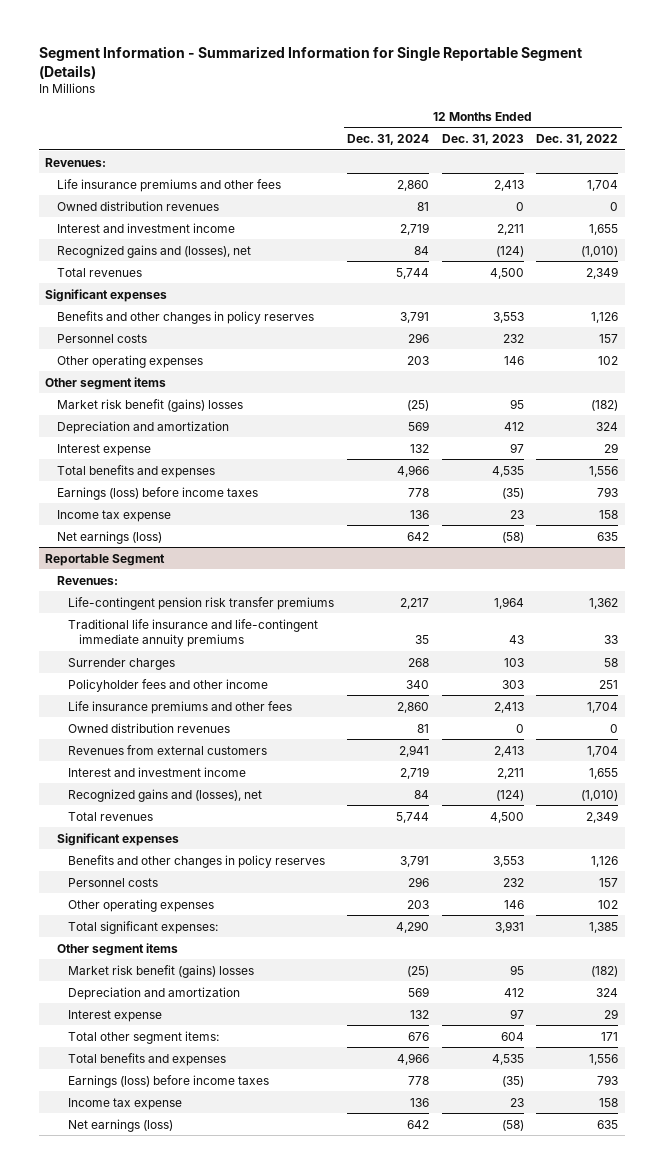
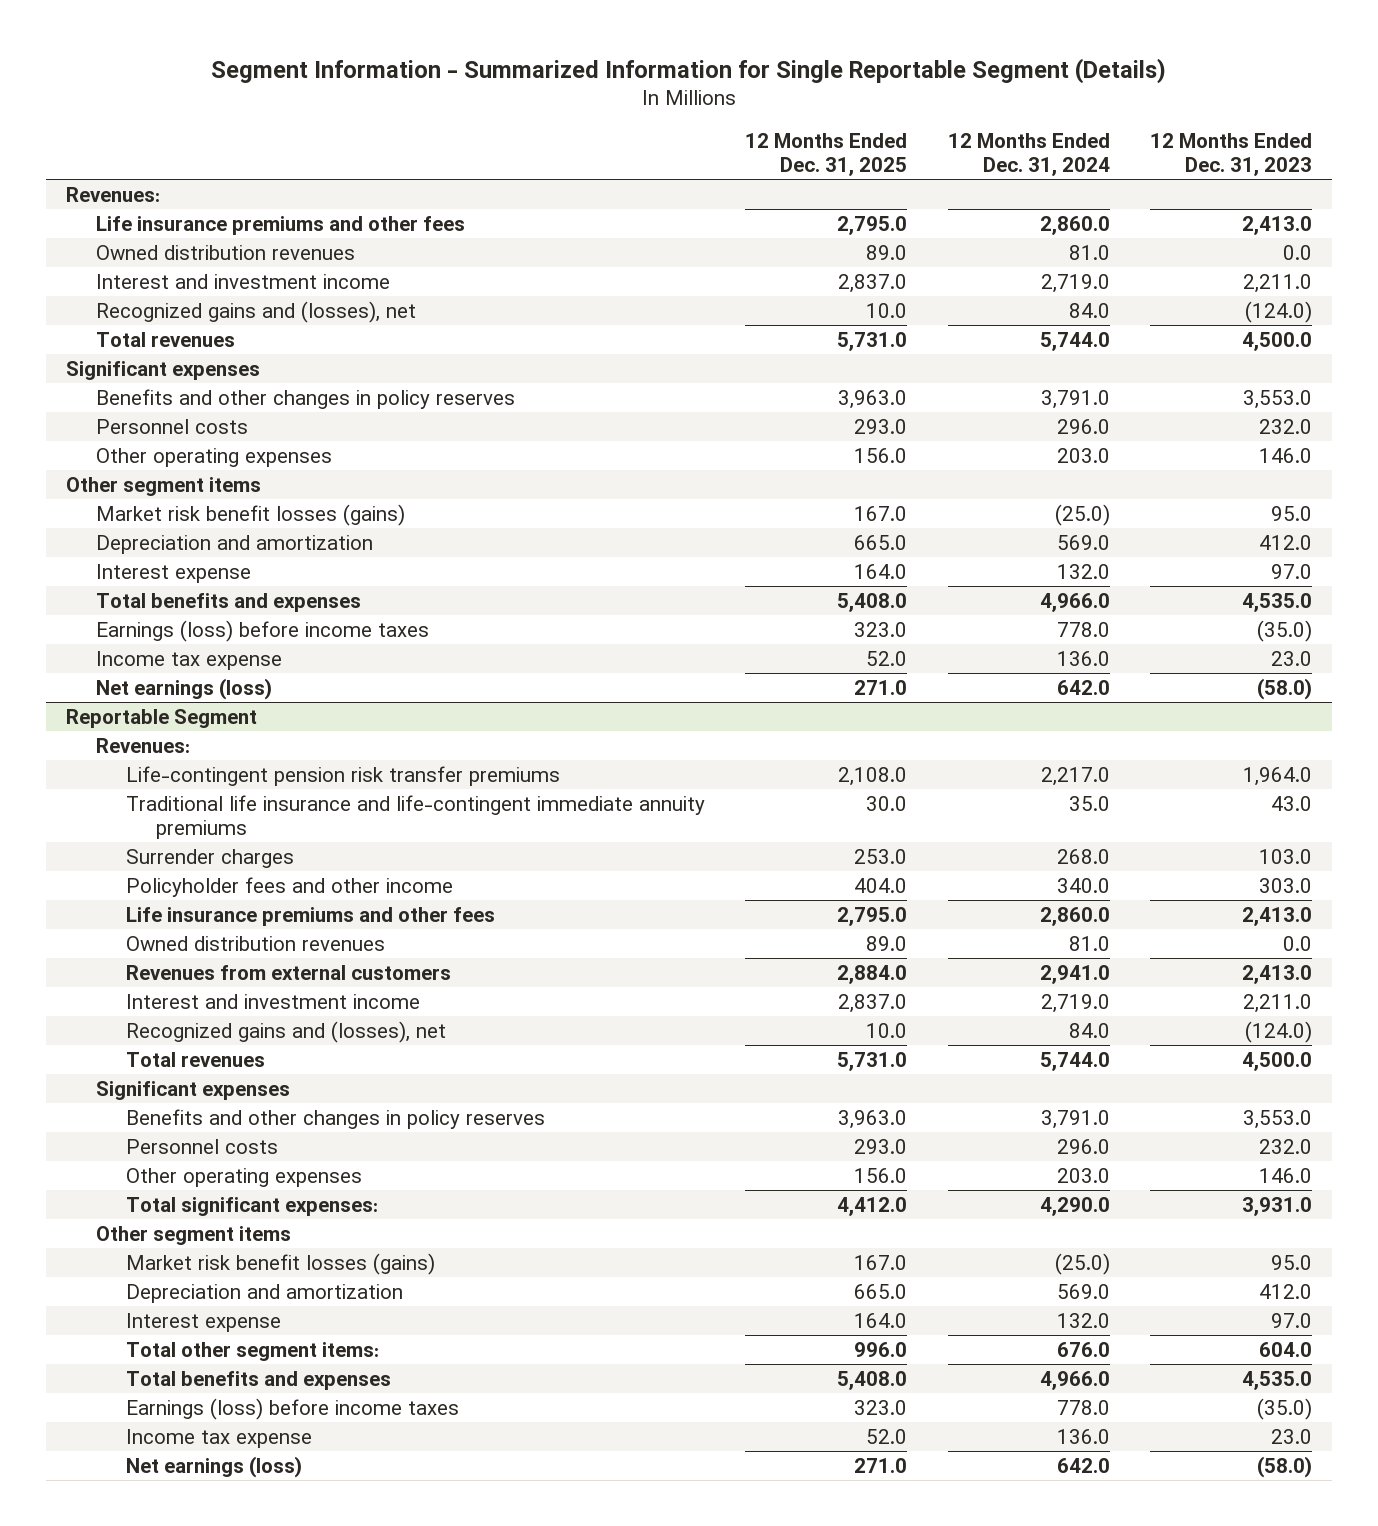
[536,133,619,145] Dec. 31, 2022 -> none
none -> [745,132,908,177] 12 Months Ended Dec. 31, 2025
[396,179,429,191] 2,860 -> [1039,215,1110,235] 2,860.0
[493,179,524,191] 2,413 -> [1241,215,1312,235] 2,413.0
[416,201,429,211] 81 -> [1068,244,1110,260] 81.0
[515,201,524,211] 0 -> [1282,244,1312,260] 0.0
[399,222,429,235] 2,719 -> [1040,273,1110,293] 2,719.0
[496,223,524,235] 2,211 -> [1242,273,1312,293] 2,211.0
[413,245,429,255] 84 -> [1068,302,1110,318] 84.0
[495,245,524,257] (124) -> [1244,300,1312,323] (124.0)
[395,267,429,279] 5,744 -> [1039,331,1110,351] 5,744.0
[489,267,524,279] 4,500 -> [1241,331,1312,351] 4,500.0
[399,310,429,323] 3,791 -> [1040,389,1110,409] 3,791.0
[492,311,524,323] 3,553 -> [1242,389,1312,409] 3,553.0
[407,332,429,343] 296 -> [1056,418,1110,434] 296.0
[502,333,524,343] 232 -> [1258,418,1312,434] 232.0
[406,355,429,365] 203 -> [1056,447,1110,463] 203.0
[503,355,524,365] 146 -> [1258,447,1312,463] 146.0
[56,398,243,412] Market risk benefit (gains) losses -> [96,503,406,526] Market risk benefit losses (gains)
[406,399,429,411] (25) -> [1054,503,1110,526] (25.0)
[509,398,524,409] 95 -> [1270,505,1312,521] 95.0
[407,420,429,431] 569 -> [1056,534,1110,550] 569.0
[503,421,524,431] 412 -> [1258,534,1312,550] 412.0
[409,443,429,453] 132 -> [1056,563,1110,579] 132.0
[509,442,524,453] 97 -> [1270,563,1312,579] 97.0
[396,464,429,477] 4,966 -> [1039,592,1110,612] 4,966.0
[491,465,524,477] 4,535 -> [1241,592,1312,612] 4,535.0
[407,487,429,497] 778 -> [1056,621,1110,637] 778.0
[501,487,524,499] (35) -> [1256,619,1312,642] (35.0)
[409,509,429,519] 136 -> [1056,650,1110,666] 136.0
[509,509,524,519] 23 -> [1270,650,1312,666] 23.0
[406,531,429,541] 642 -> [1056,679,1110,695] 642.0
[501,531,524,543] (58) -> [1256,677,1312,700] (58.0)
[399,597,429,609] 2,217 -> [1040,766,1110,786] 2,217.0
[493,596,524,609] 1,964 -> [1242,766,1312,786] 1,964.0
[414,635,429,645] 35 -> [1068,795,1110,811] 35.0
[508,635,524,645] 43 -> [1270,795,1312,811] 43.0
[407,657,429,667] 268 -> [1056,848,1110,864] 268.0
[503,657,524,667] 103 -> [1258,848,1312,864] 103.0
[405,679,429,689] 340 -> [1056,877,1110,893] 340.0
[501,679,524,689] 303 -> [1258,877,1312,893] 303.0
[396,701,429,713] 2,860 -> [1039,906,1110,926] 2,860.0
[493,701,524,713] 2,413 -> [1241,906,1312,926] 2,413.0
[416,723,429,733] 81 -> [1068,935,1110,951] 81.0
[515,723,524,733] 0 -> [1282,935,1312,951] 0.0
[398,744,429,757] 2,941 -> [1039,964,1110,984] 2,941.0
[493,745,524,757] 2,413 -> [1241,964,1312,984] 2,413.0
[399,766,429,779] 2,719 -> [1040,993,1110,1013] 2,719.0
[496,767,524,779] 2,211 -> [1242,993,1312,1013] 2,211.0
[413,789,429,799] 84 -> [1068,1022,1110,1038] 84.0
[495,789,524,801] (124) -> [1244,1020,1312,1043] (124.0)
[395,811,429,823] 5,744 -> [1039,1051,1110,1071] 5,744.0
[489,811,524,823] 4,500 -> [1241,1051,1312,1071] 4,500.0
[399,854,429,867] 3,791 -> [1040,1109,1110,1129] 3,791.0
[492,855,524,867] 3,553 -> [1242,1109,1312,1129] 3,553.0
[407,876,429,887] 296 -> [1056,1138,1110,1154] 296.0
[502,877,524,887] 232 -> [1258,1138,1312,1154] 232.0
[406,899,429,909] 203 -> [1056,1167,1110,1183] 203.0
[503,899,524,909] 146 -> [1258,1167,1312,1183] 146.0
[395,920,429,933] 4,290 -> [1039,1196,1110,1216] 4,290.0
[494,920,524,933] 3,931 -> [1241,1196,1312,1216] 3,931.0
[68,964,255,978] Market risk benefit (gains) losses -> [126,1252,436,1275] Market risk benefit losses (gains)
[406,965,429,977] (25) -> [1054,1252,1110,1275] (25.0)
[509,964,524,975] 95 -> [1270,1254,1312,1270] 95.0
[407,986,429,997] 569 -> [1056,1283,1110,1299] 569.0
[503,987,524,997] 412 -> [1258,1283,1312,1299] 412.0
[409,1009,429,1019] 132 -> [1056,1312,1110,1328] 132.0
[509,1008,524,1019] 97 -> [1270,1312,1312,1328] 97.0
[407,1031,429,1041] 676 -> [1056,1341,1110,1357] 676.0
[500,1031,524,1041] 604 -> [1258,1341,1312,1357] 604.0
[396,1052,429,1065] 4,966 -> [1039,1370,1110,1390] 4,966.0
[491,1053,524,1065] 4,535 -> [1241,1370,1312,1390] 4,535.0
[407,1075,429,1085] 778 -> [1056,1399,1110,1415] 778.0
[501,1075,524,1087] (35) -> [1256,1397,1312,1420] (35.0)
[409,1097,429,1107] 136 -> [1056,1428,1110,1444] 136.0
[509,1097,524,1107] 23 -> [1270,1428,1312,1444] 23.0
[406,1119,429,1129] 642 -> [1056,1457,1110,1473] 642.0
[501,1119,524,1131] (58) -> [1256,1455,1312,1478] (58.0)

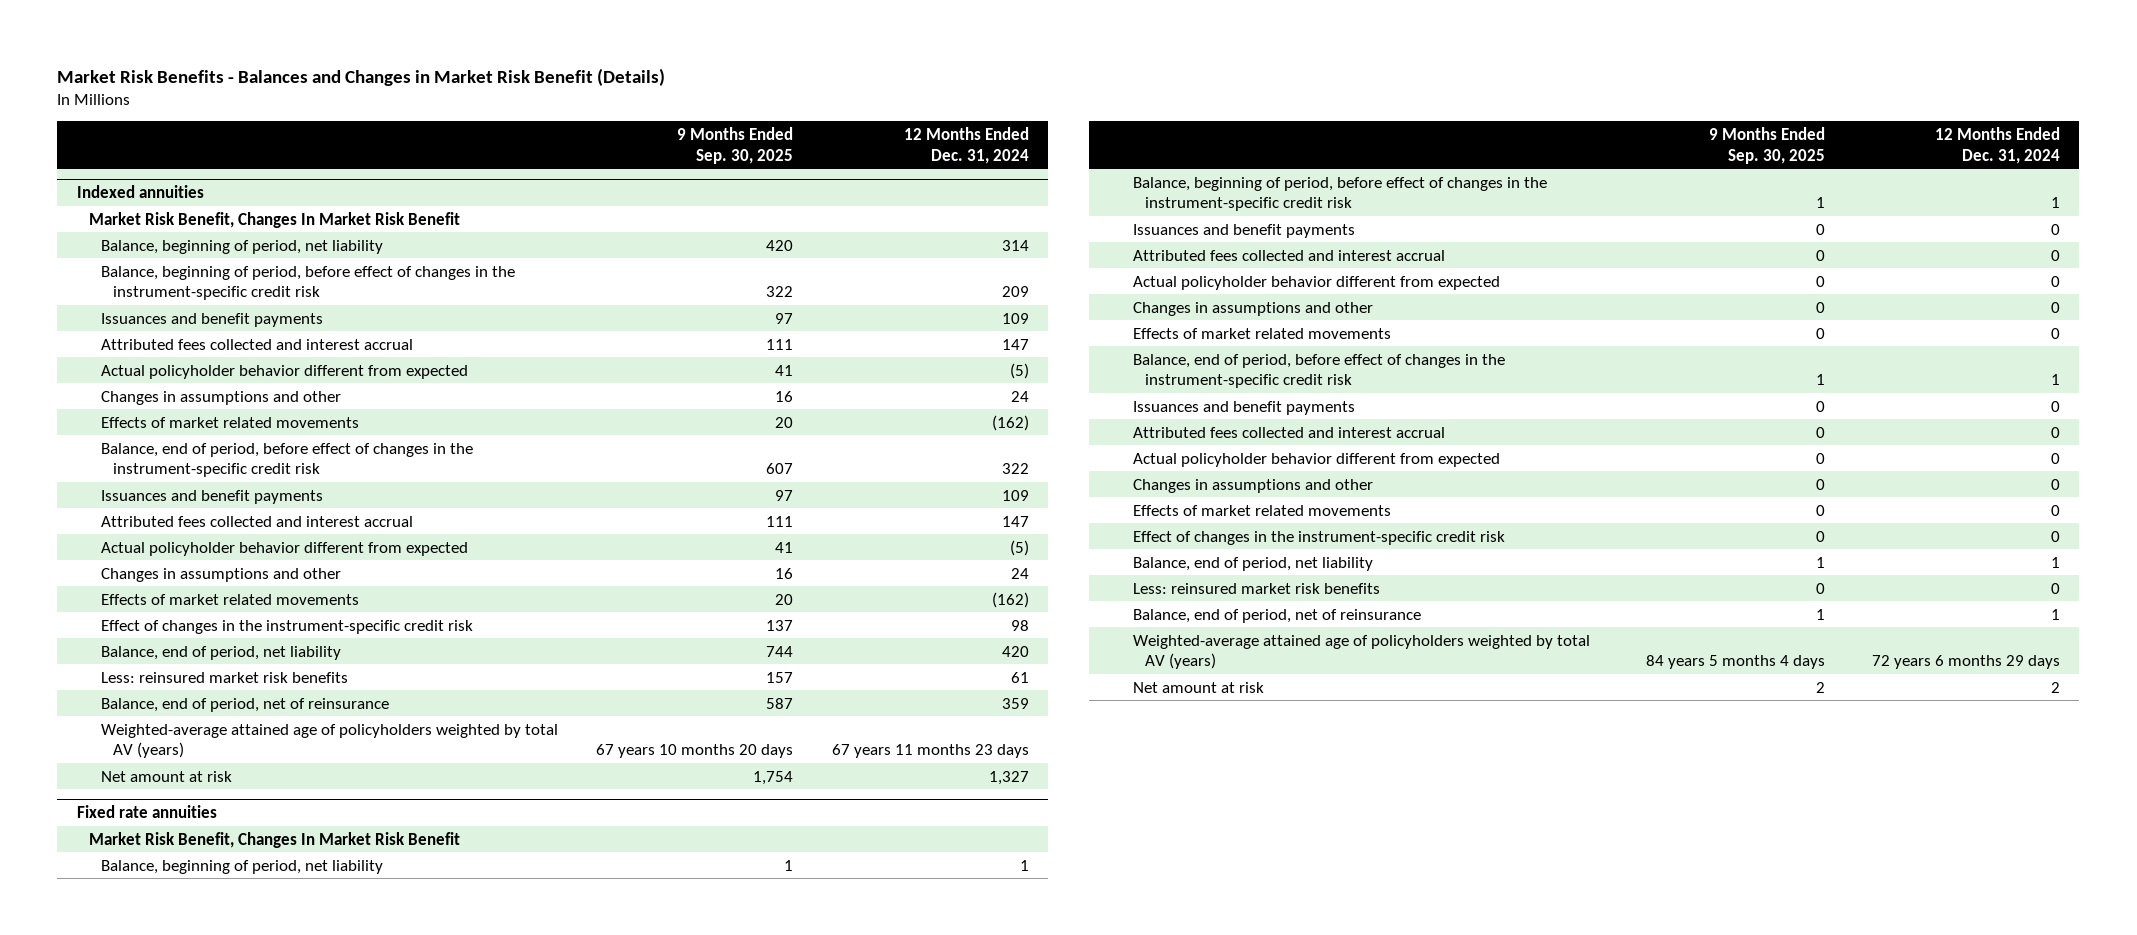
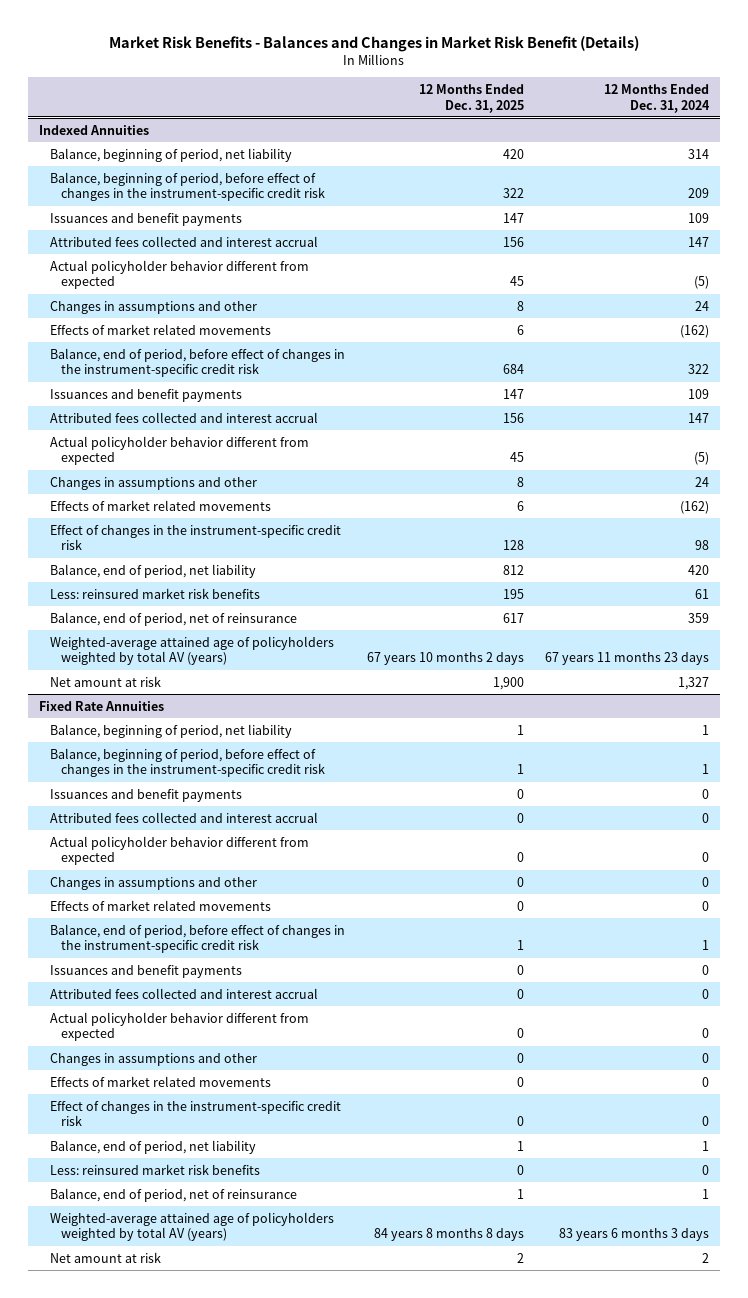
[677,127,794,164] 9 Months Ended Sep. 30, 2025 -> none
none -> [418,83,524,113] 12 Months Ended Dec. 31, 2025
[88,211,460,228] Market Risk Benefit, Changes In Market Risk Benefit -> none
[76,184,204,198] Indexed annuities -> [38,124,149,135] Indexed Annuities
[88,831,460,848] Market Risk Benefit, Changes In Market Risk Benefit -> none
[76,804,217,818] Fixed rate annuities -> [38,700,164,711] Fixed Rate Annuities
[1872,655,2061,670] 72 years 6 months 29 days -> [559,1228,710,1242] 83 years 6 months 3 days

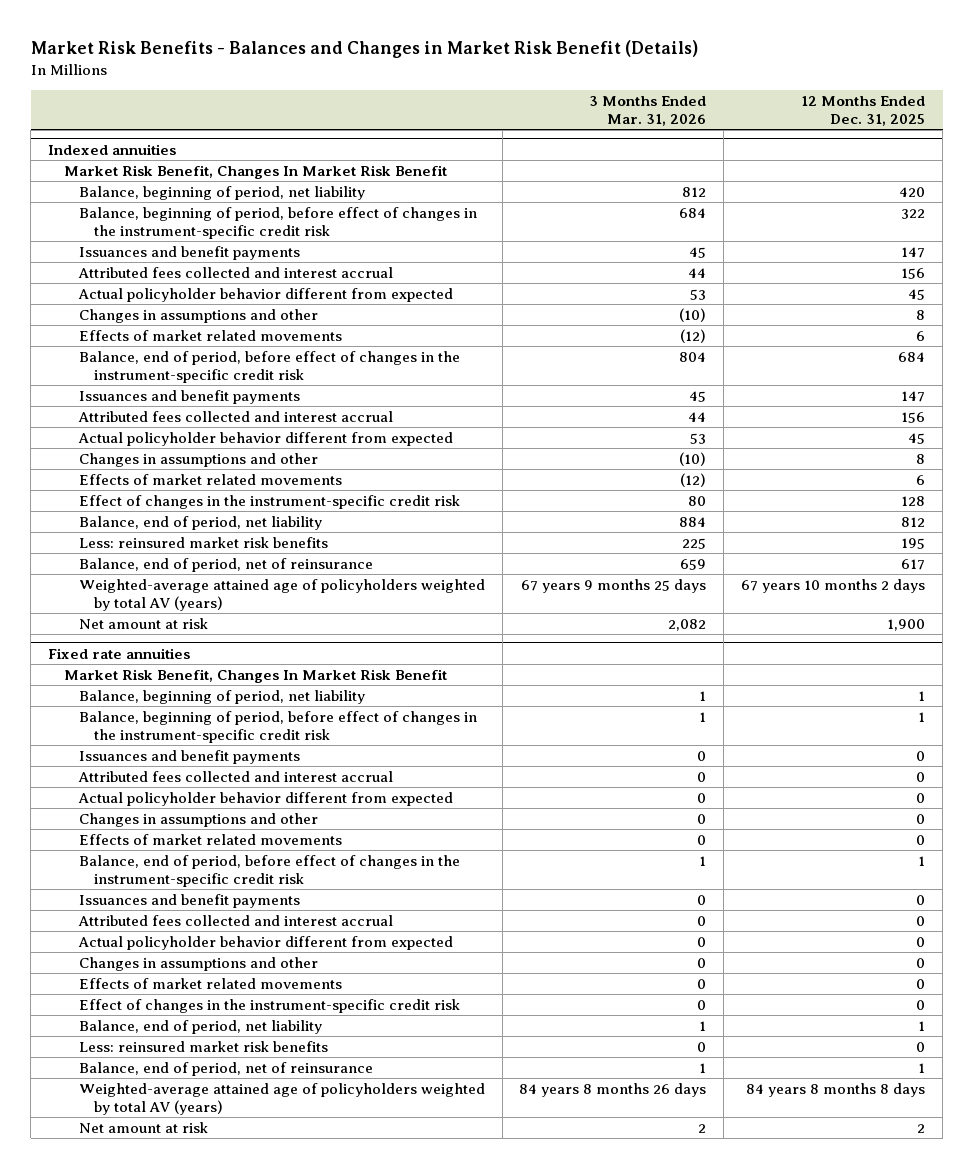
[604,83,711,113] 12 Months Ended Dec. 31, 2024 -> none
none -> [589,96,707,126] 3 Months Ended Mar. 31, 2026
[38,124,149,135] Indexed Annuities -> [48,143,177,155] Indexed annuities
none -> [63,164,447,179] Market Risk Benefit, Changes In Market Risk Benefit
[38,700,164,711] Fixed Rate Annuities -> [48,647,191,659] Fixed rate annuities
none -> [63,668,447,683] Market Risk Benefit, Changes In Market Risk Benefit

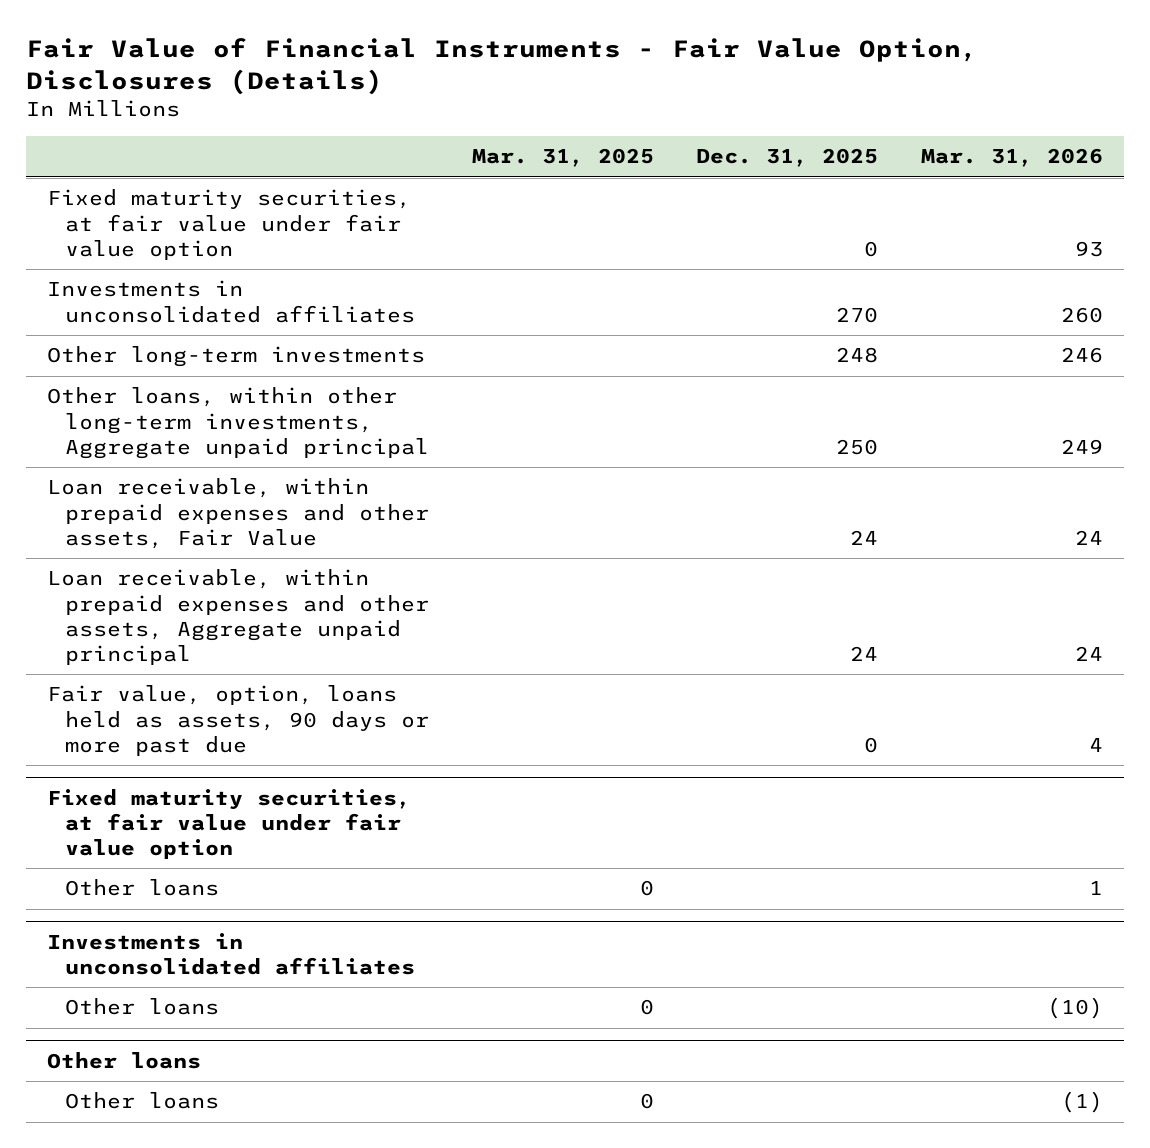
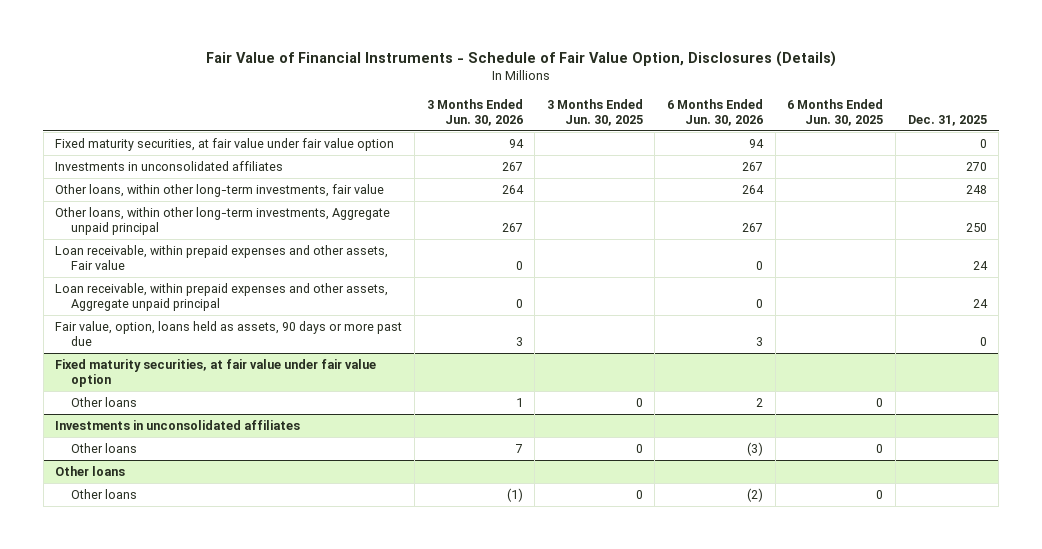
[25,38,978,95] Fair Value of Financial Instruments - Fair Value Option, Disclosures (Details) -> [205,50,836,67] Fair Value of Financial Instruments - Schedule of Fair Value Option, Disclosures (Details)
[471,148,654,168] Mar. 31, 2025 -> none
[920,148,1103,168] Mar. 31, 2026 -> none
none -> [426,98,523,126] 3 Months Ended Jun. 30, 2026
none -> [546,98,643,126] 3 Months Ended Jun. 30, 2025
none -> [667,98,764,126] 6 Months Ended Jun. 30, 2026
none -> [787,98,884,126] 6 Months Ended Jun. 30, 2025
[47,346,426,368] Other long-term investments -> [55,183,385,197] Other loans, within other long-term investments, fair value
[47,478,430,549] Loan receivable, within prepaid expenses and other assets, Fair Value -> [55,244,389,271] Loan receivable, within prepaid expenses and other assets, Fair value

